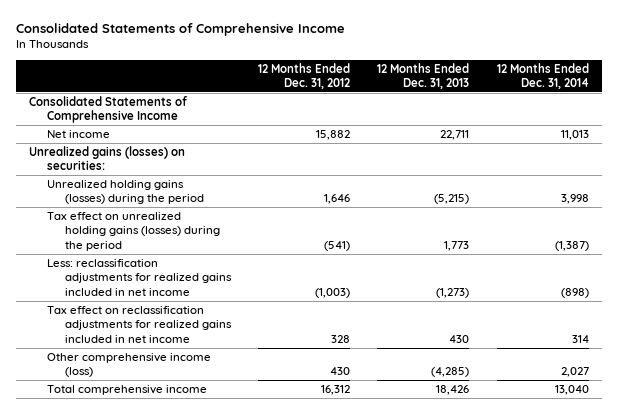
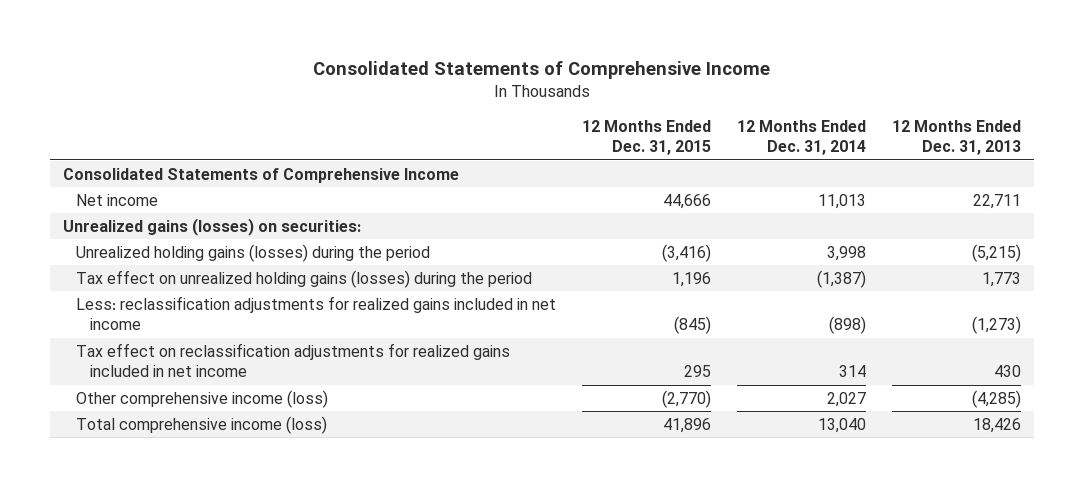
[257,62,350,90] 12 Months Ended Dec. 31, 2012 -> none
none -> [582,119,712,156] 12 Months Ended Dec. 31, 2015
[46,384,207,395] Total comprehensive income -> [76,415,328,434] Total comprehensive income (loss)

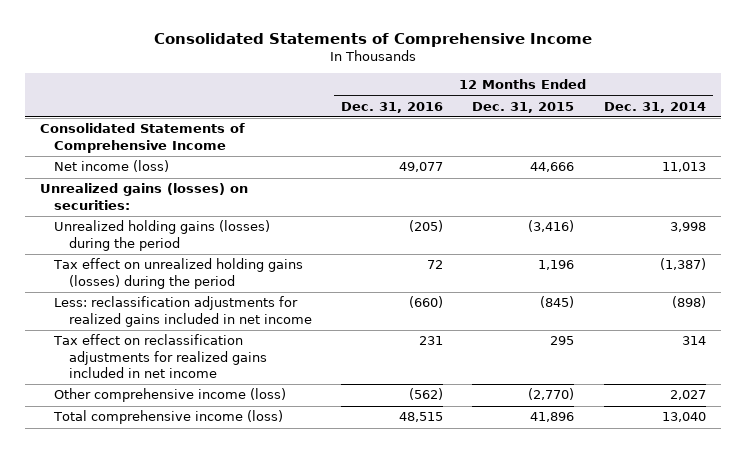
[892,119,1022,156] 12 Months Ended Dec. 31, 2013 -> none
none -> [341,101,444,113] Dec. 31, 2016
[76,193,159,206] Net income -> [54,160,170,173] Net income (loss)

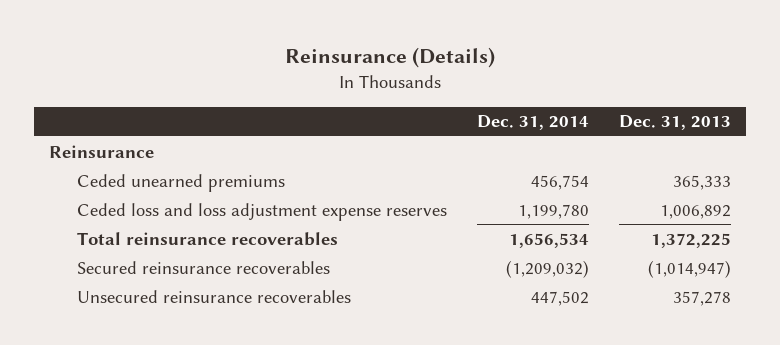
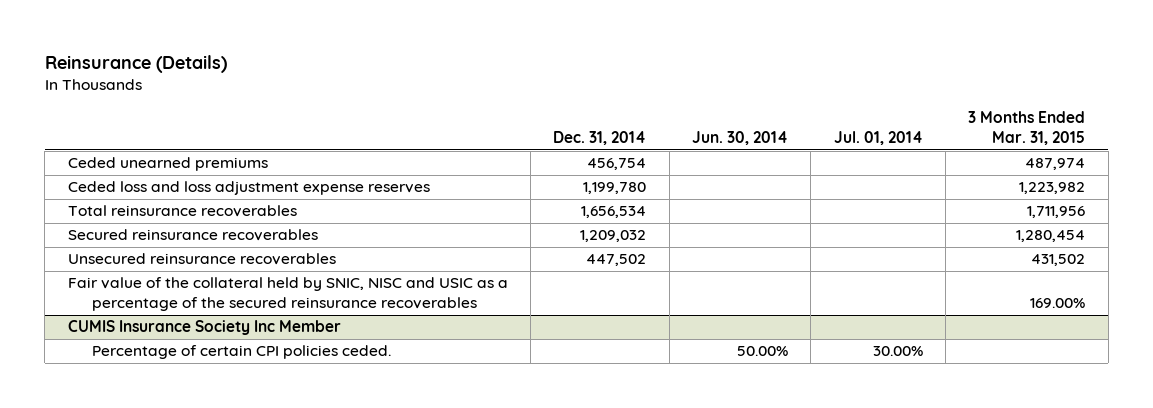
[619,115,732,131] Dec. 31, 2013 -> none
none -> [691,131,788,146] Jun. 30, 2014
none -> [833,131,923,146] Jul. 01, 2014
none -> [968,111,1086,146] 3 Months Ended Mar. 31, 2015
[48,144,154,158] Reinsurance -> none
[506,259,590,278] (1,209,032) -> [580,230,647,243] 1,209,032
none -> [67,277,508,312] Fair value of the collateral held by SNIC, NISC and USIC as a percentage of the secured reinsurance recoverables
none -> [67,320,341,336] CUMIS Insurance Society Inc Member
none -> [91,345,391,360] Percentage of certain CPI policies ceded.

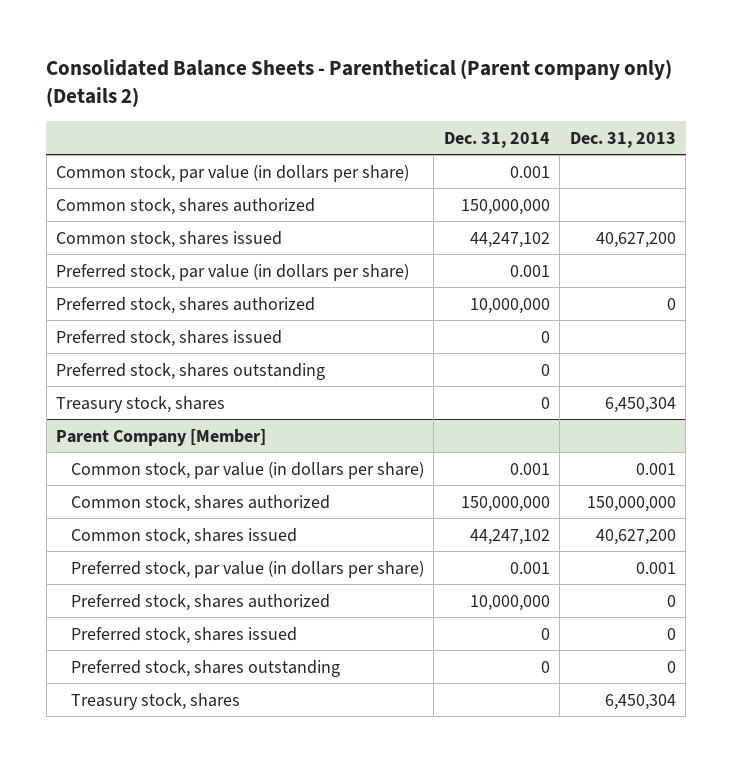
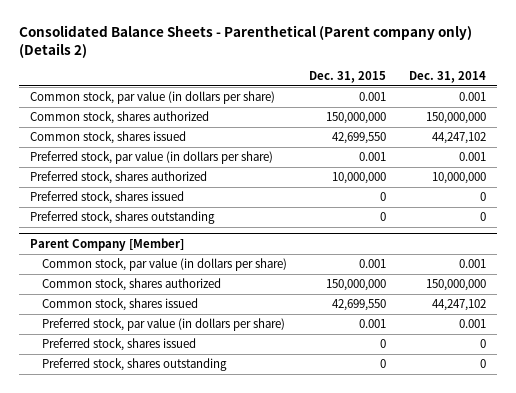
[569,131,676,148] Dec. 31, 2013 -> none
none -> [309,71,387,84] Dec. 31, 2015
[56,395,226,413] Treasury stock, shares -> none
[70,593,330,611] Preferred stock, shares authorized -> none
[70,692,240,710] Treasury stock, shares -> none

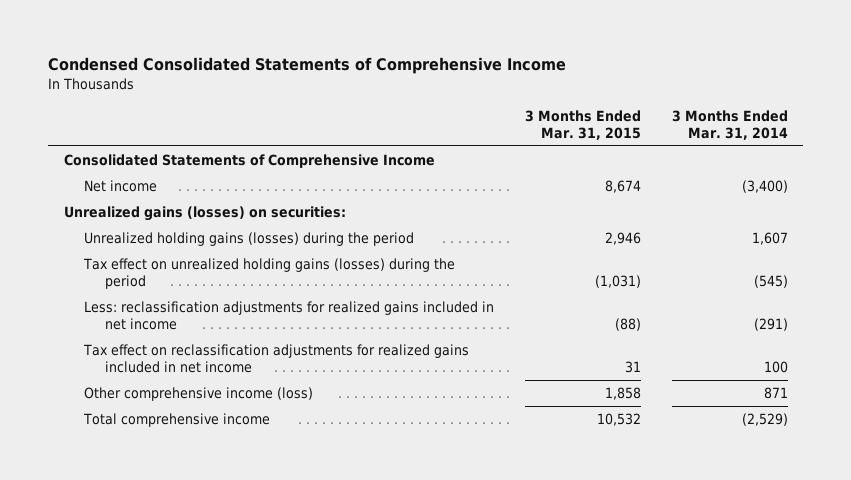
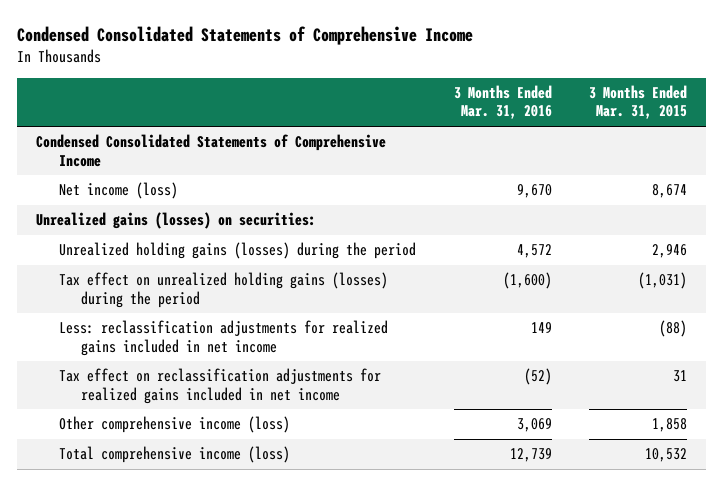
[671,109,788,140] 3 Months Ended Mar. 31, 2014 -> none
none -> [453,85,552,120] 3 Months Ended Mar. 31, 2016
[63,154,435,169] Consolidated Statements of Comprehensive Income -> [36,134,387,167] Condensed Consolidated Statements of Comprehensive Income
[84,180,158,193] Net income -> [58,182,178,200] Net income (loss)
[83,413,271,428] Total comprehensive income -> [58,446,290,464] Total comprehensive income (loss)

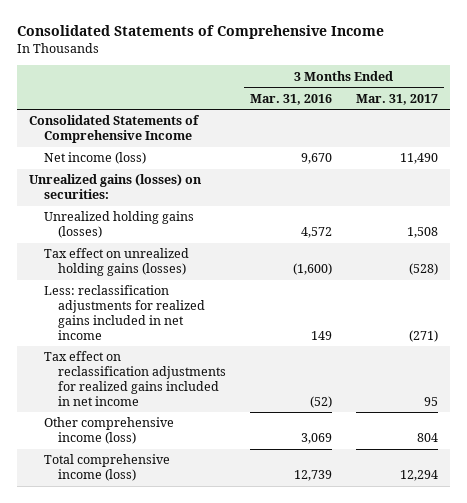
[17,26,474,46] Condensed Consolidated Statements of Comprehensive Income -> [17,25,385,40] Consolidated Statements of Comprehensive Income
[589,85,688,120] 3 Months Ended Mar. 31, 2015 -> none
none -> [355,93,438,105] Mar. 31, 2017
[36,134,387,167] Condensed Consolidated Statements of Comprehensive Income -> [28,115,200,144] Consolidated Statements of Comprehensive Income
[58,242,416,260] Unrealized holding gains (losses) during the period -> [43,211,194,239] Unrealized holding gains (losses)
[58,272,388,308] Tax effect on unrealized holding gains (losses) during the period -> [43,248,189,277] Tax effect on unrealized holding gains (losses)

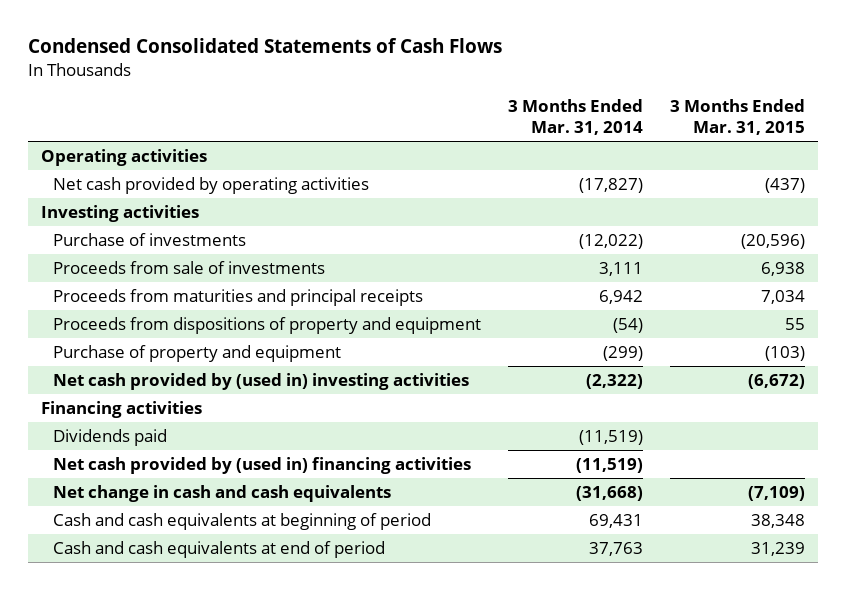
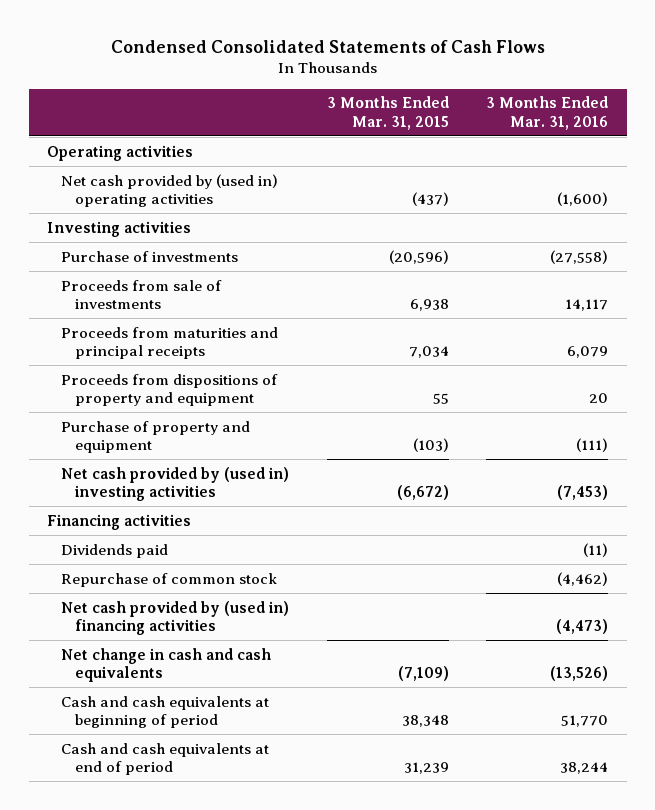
[508,99,644,136] 3 Months Ended Mar. 31, 2014 -> none
none -> [485,96,608,130] 3 Months Ended Mar. 31, 2016
[53,176,370,194] Net cash provided by operating activities -> [61,173,279,208] Net cash provided by (used in) operating activities
none -> [61,572,278,587] Repurchase of common stock

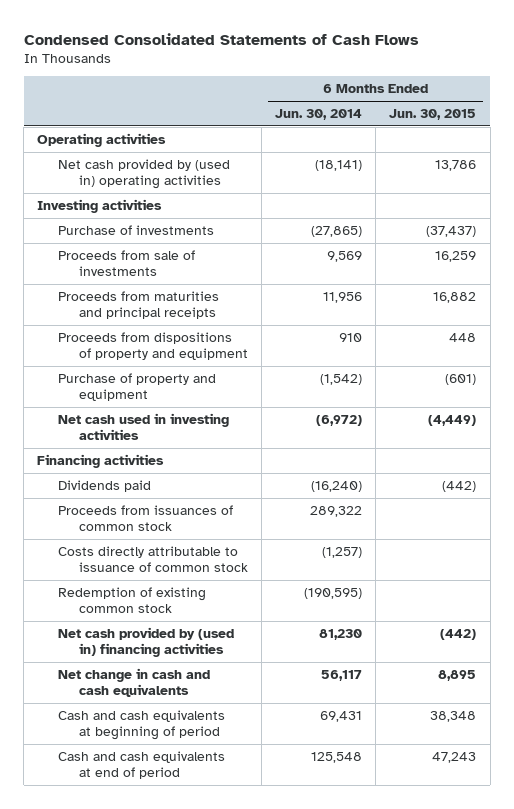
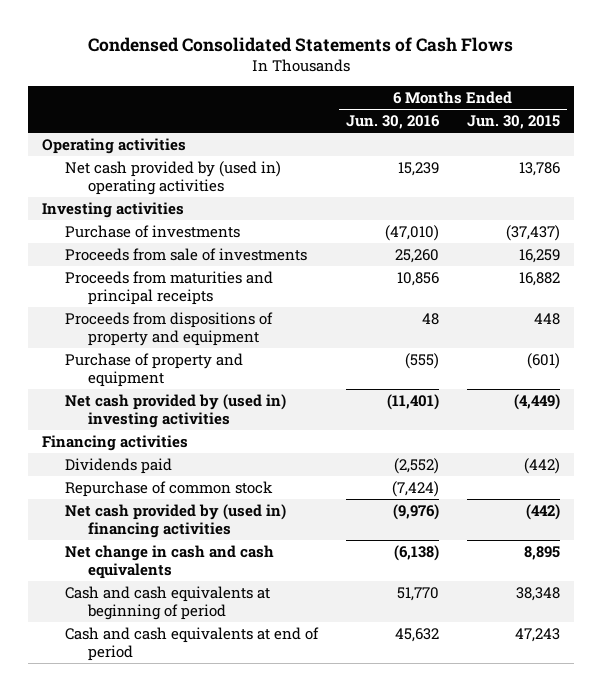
[275,108,363,120] Jun. 30, 2014 -> none
none -> [345,115,440,130] Jun. 30, 2016
[58,412,230,440] Net cash used in investing activities -> [64,393,286,428] Net cash provided by (used in) investing activities
[58,504,234,531] Proceeds from issuances of common stock -> none
[58,545,248,572] Costs directly attributable to issuance of common stock -> none
[58,586,207,613] Redemption of existing common stock -> [64,480,273,497] Repurchase of common stock

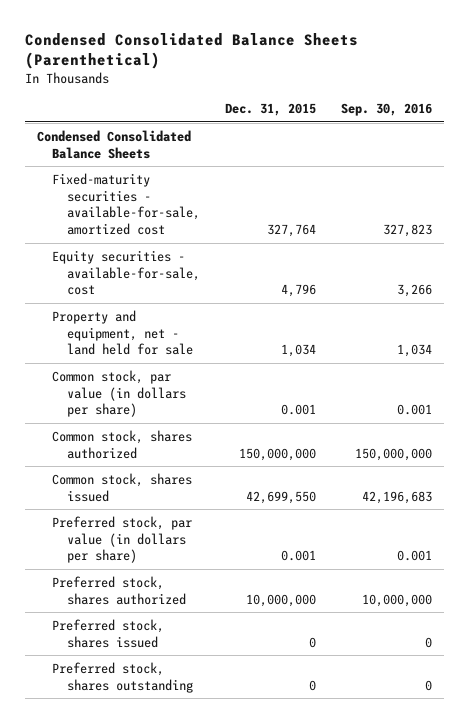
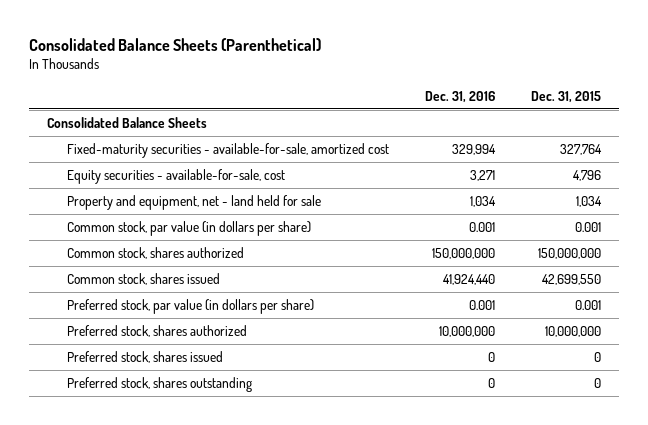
[24,32,358,70] Condensed Consolidated Balance Sheets (Parenthetical) -> [29,37,322,51] Consolidated Balance Sheets (Parenthetical)
[340,103,432,117] Sep. 30, 2016 -> none
none -> [424,90,495,103] Dec. 31, 2016
[37,129,192,159] Condensed Consolidated Balance Sheets -> [47,116,208,128] Consolidated Balance Sheets

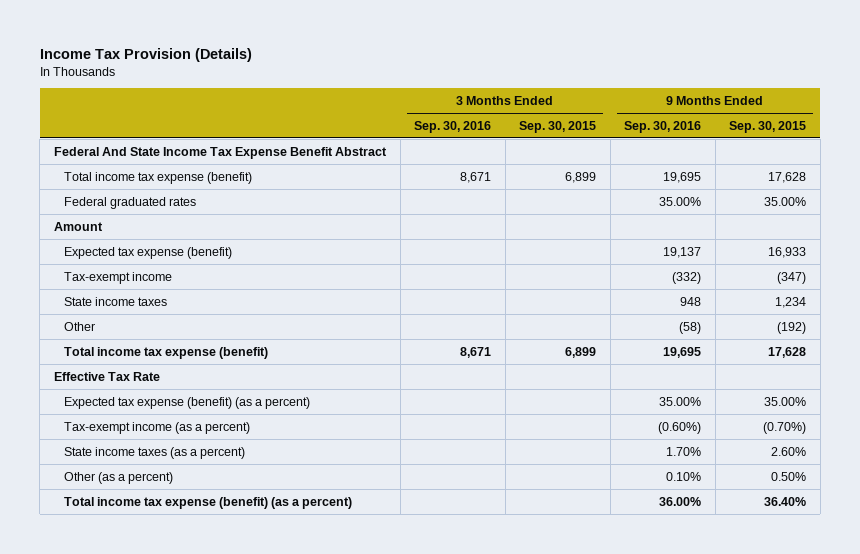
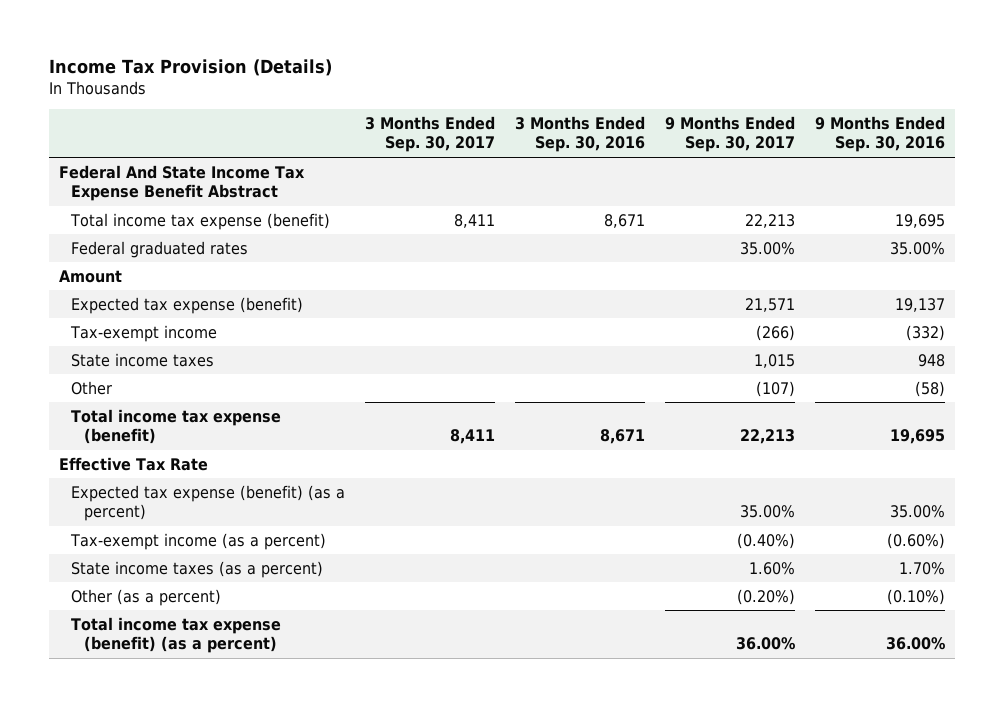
[519,120,597,133] Sep. 30, 2015 -> none
[729,120,807,133] Sep. 30, 2015 -> none
none -> [365,116,496,153] 3 Months Ended Sep. 30, 2017
none -> [664,116,795,153] 9 Months Ended Sep. 30, 2017
[666,471,702,481] 0.10% -> [886,588,945,605] (0.10%)

